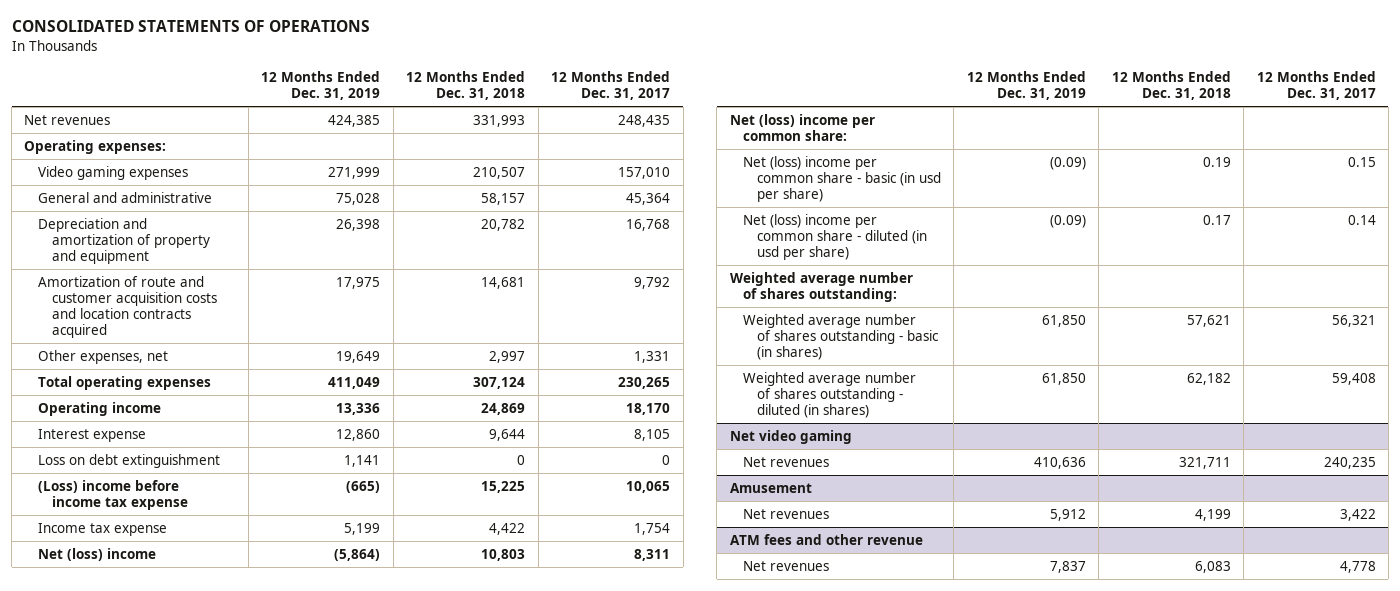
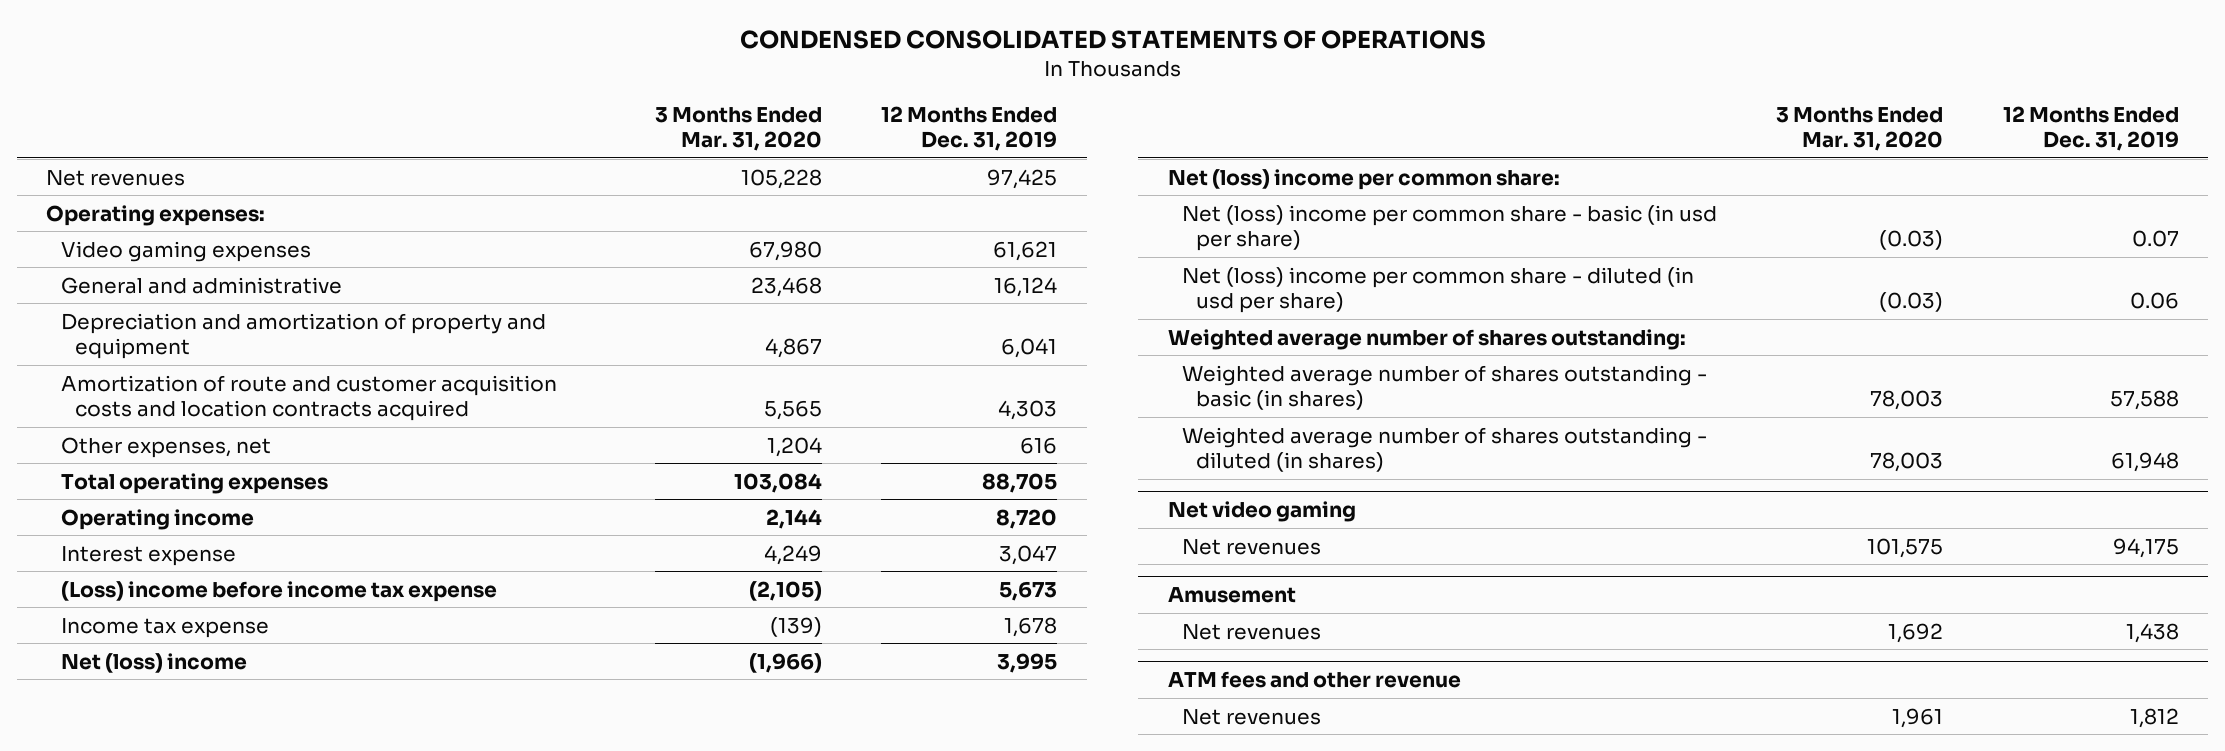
[11,20,370,33] CONSOLIDATED STATEMENTS OF OPERATIONS -> [739,30,1486,50] CONDENSED CONSOLIDATED STATEMENTS OF OPERATIONS
[406,71,526,100] 12 Months Ended Dec. 31, 2018 -> none
[551,71,671,100] 12 Months Ended Dec. 31, 2017 -> none
none -> [655,106,823,152] 3 Months Ended Mar. 31, 2020
[328,114,381,127] 424,385 -> [987,168,1058,189] 97,425
[38,453,221,468] Loss on debt extinguishment -> none
[328,166,381,179] 271,999 -> [993,240,1058,261] 61,621
[336,192,381,205] 75,028 -> [994,276,1058,297] 16,124
[336,218,381,231] 26,398 -> [1001,337,1058,358] 6,041
[336,276,381,289] 17,975 -> [998,399,1058,420] 4,303
[336,350,381,363] 19,649 -> [1020,436,1058,454] 616
[328,376,381,389] 411,049 -> [982,472,1058,493] 88,705
[336,402,381,415] 13,336 -> [996,508,1058,529] 8,720
[336,428,381,441] 12,860 -> [999,544,1058,565] 3,047
[346,480,381,493] (665) -> [999,580,1058,601] 5,673
[344,522,381,535] 5,199 -> [1004,616,1058,637] 1,678
[334,548,381,561] (5,864) -> [997,652,1058,673] 3,995
[1049,156,1086,170] (0.09) -> [2131,229,2179,247] 0.07
[1049,214,1086,228] (0.09) -> [2129,291,2179,309] 0.06
[1041,314,1086,327] 61,850 -> [2109,389,2179,410] 57,588
[1041,372,1086,385] 61,850 -> [2110,451,2179,472] 61,948
[1033,456,1086,469] 410,636 -> [2112,537,2179,558] 94,175
[1049,508,1086,521] 5,912 -> [2125,622,2179,643] 1,438
[1049,560,1086,573] 7,837 -> [2129,707,2179,728] 1,812

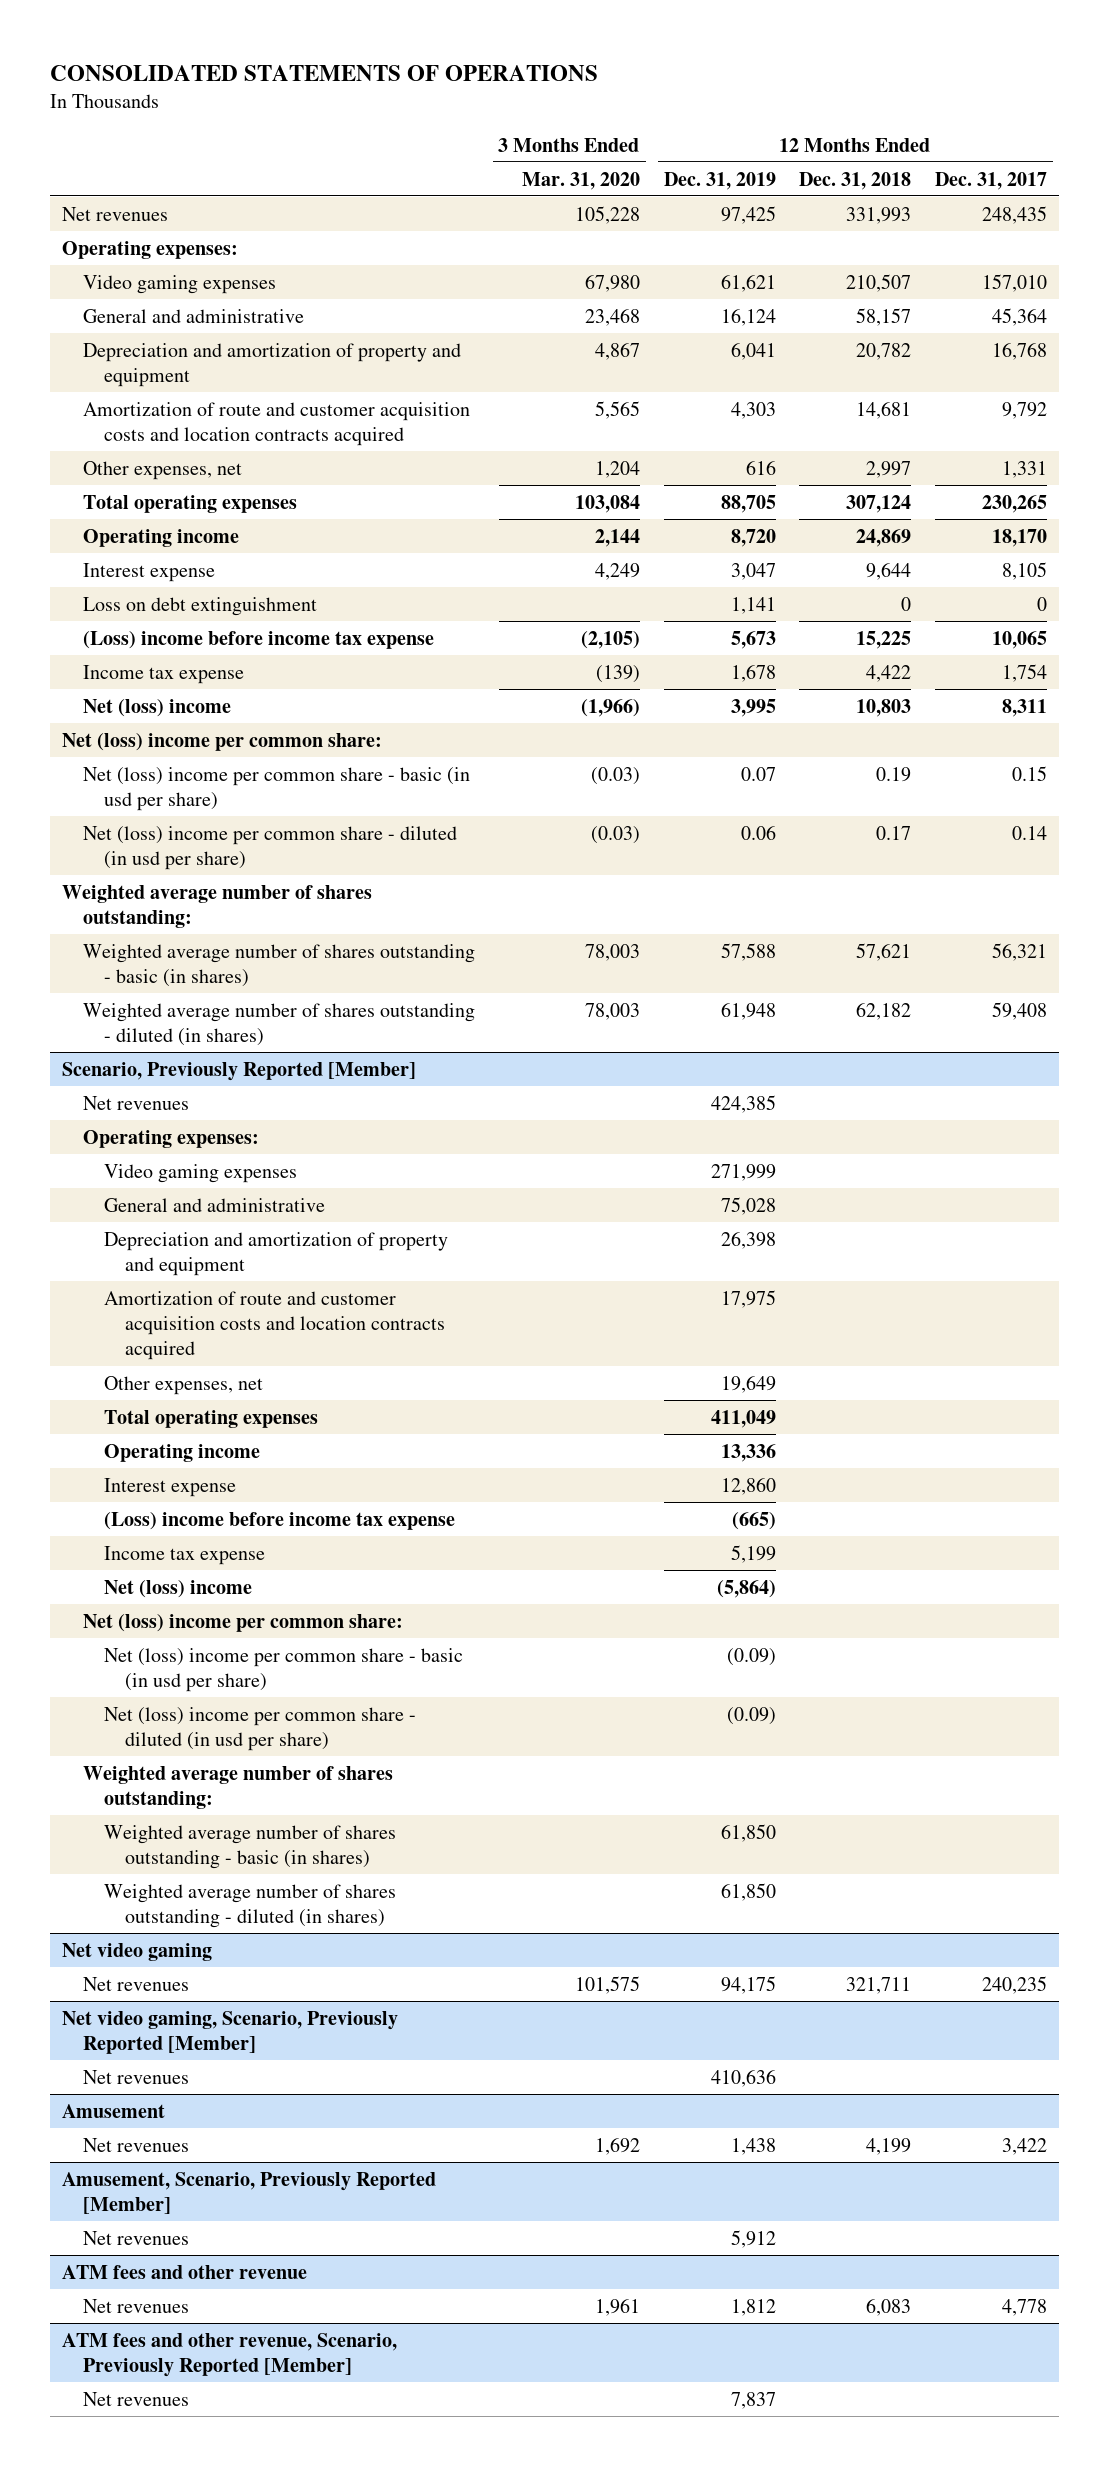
[739,30,1486,50] CONDENSED CONSOLIDATED STATEMENTS OF OPERATIONS -> [50,65,599,82] CONSOLIDATED STATEMENTS OF OPERATIONS
none -> [799,171,912,190] Dec. 31, 2018
none -> [934,171,1047,190] Dec. 31, 2017
none -> [83,596,318,616] Loss on debt extinguishment
none -> [62,1061,417,1081] Scenario, Previously Reported [Member]
none -> [83,1095,190,1110] Net revenues
none -> [83,1129,260,1148] Operating expenses:
none -> [103,1163,297,1183] Video gaming expenses
none -> [103,1197,325,1212] General and administrative
none -> [103,1231,448,1276] Depreciation and amortization of property and equipment
none -> [103,1290,445,1361] Amortization of route and customer acquisition costs and location contracts acquired
none -> [103,1375,263,1395] Other expenses, net
none -> [103,1409,318,1428] Total operating expenses
none -> [103,1443,260,1462] Operating income
none -> [103,1477,236,1497] Interest expense
none -> [103,1511,455,1530] (Loss) income before income tax expense
none -> [103,1545,265,1565] Income tax expense
none -> [103,1579,252,1598] Net (loss) income
none -> [83,1613,404,1632] Net (loss) income per common share:
none -> [103,1647,463,1692] Net (loss) income per common share - basic (in usd per share)
none -> [103,1706,416,1751] Net (loss) income per common share - diluted (in usd per share)
none -> [83,1765,394,1809] Weighted average number of shares outstanding:
none -> [103,1824,396,1869] Weighted average number of shares outstanding - basic (in shares)
none -> [103,1883,396,1928] Weighted average number of shares outstanding - diluted (in shares)
none -> [62,2010,399,2054] Net video gaming, Scenario, Previously Reported [Member]
none -> [83,2069,190,2084] Net revenues
none -> [62,2171,437,2214] Amusement, Scenario, Previously Reported [Member]
none -> [83,2230,190,2245] Net revenues
none -> [62,2332,398,2377] ATM fees and other revenue, Scenario, Previously Reported [Member]
none -> [83,2391,190,2406] Net revenues

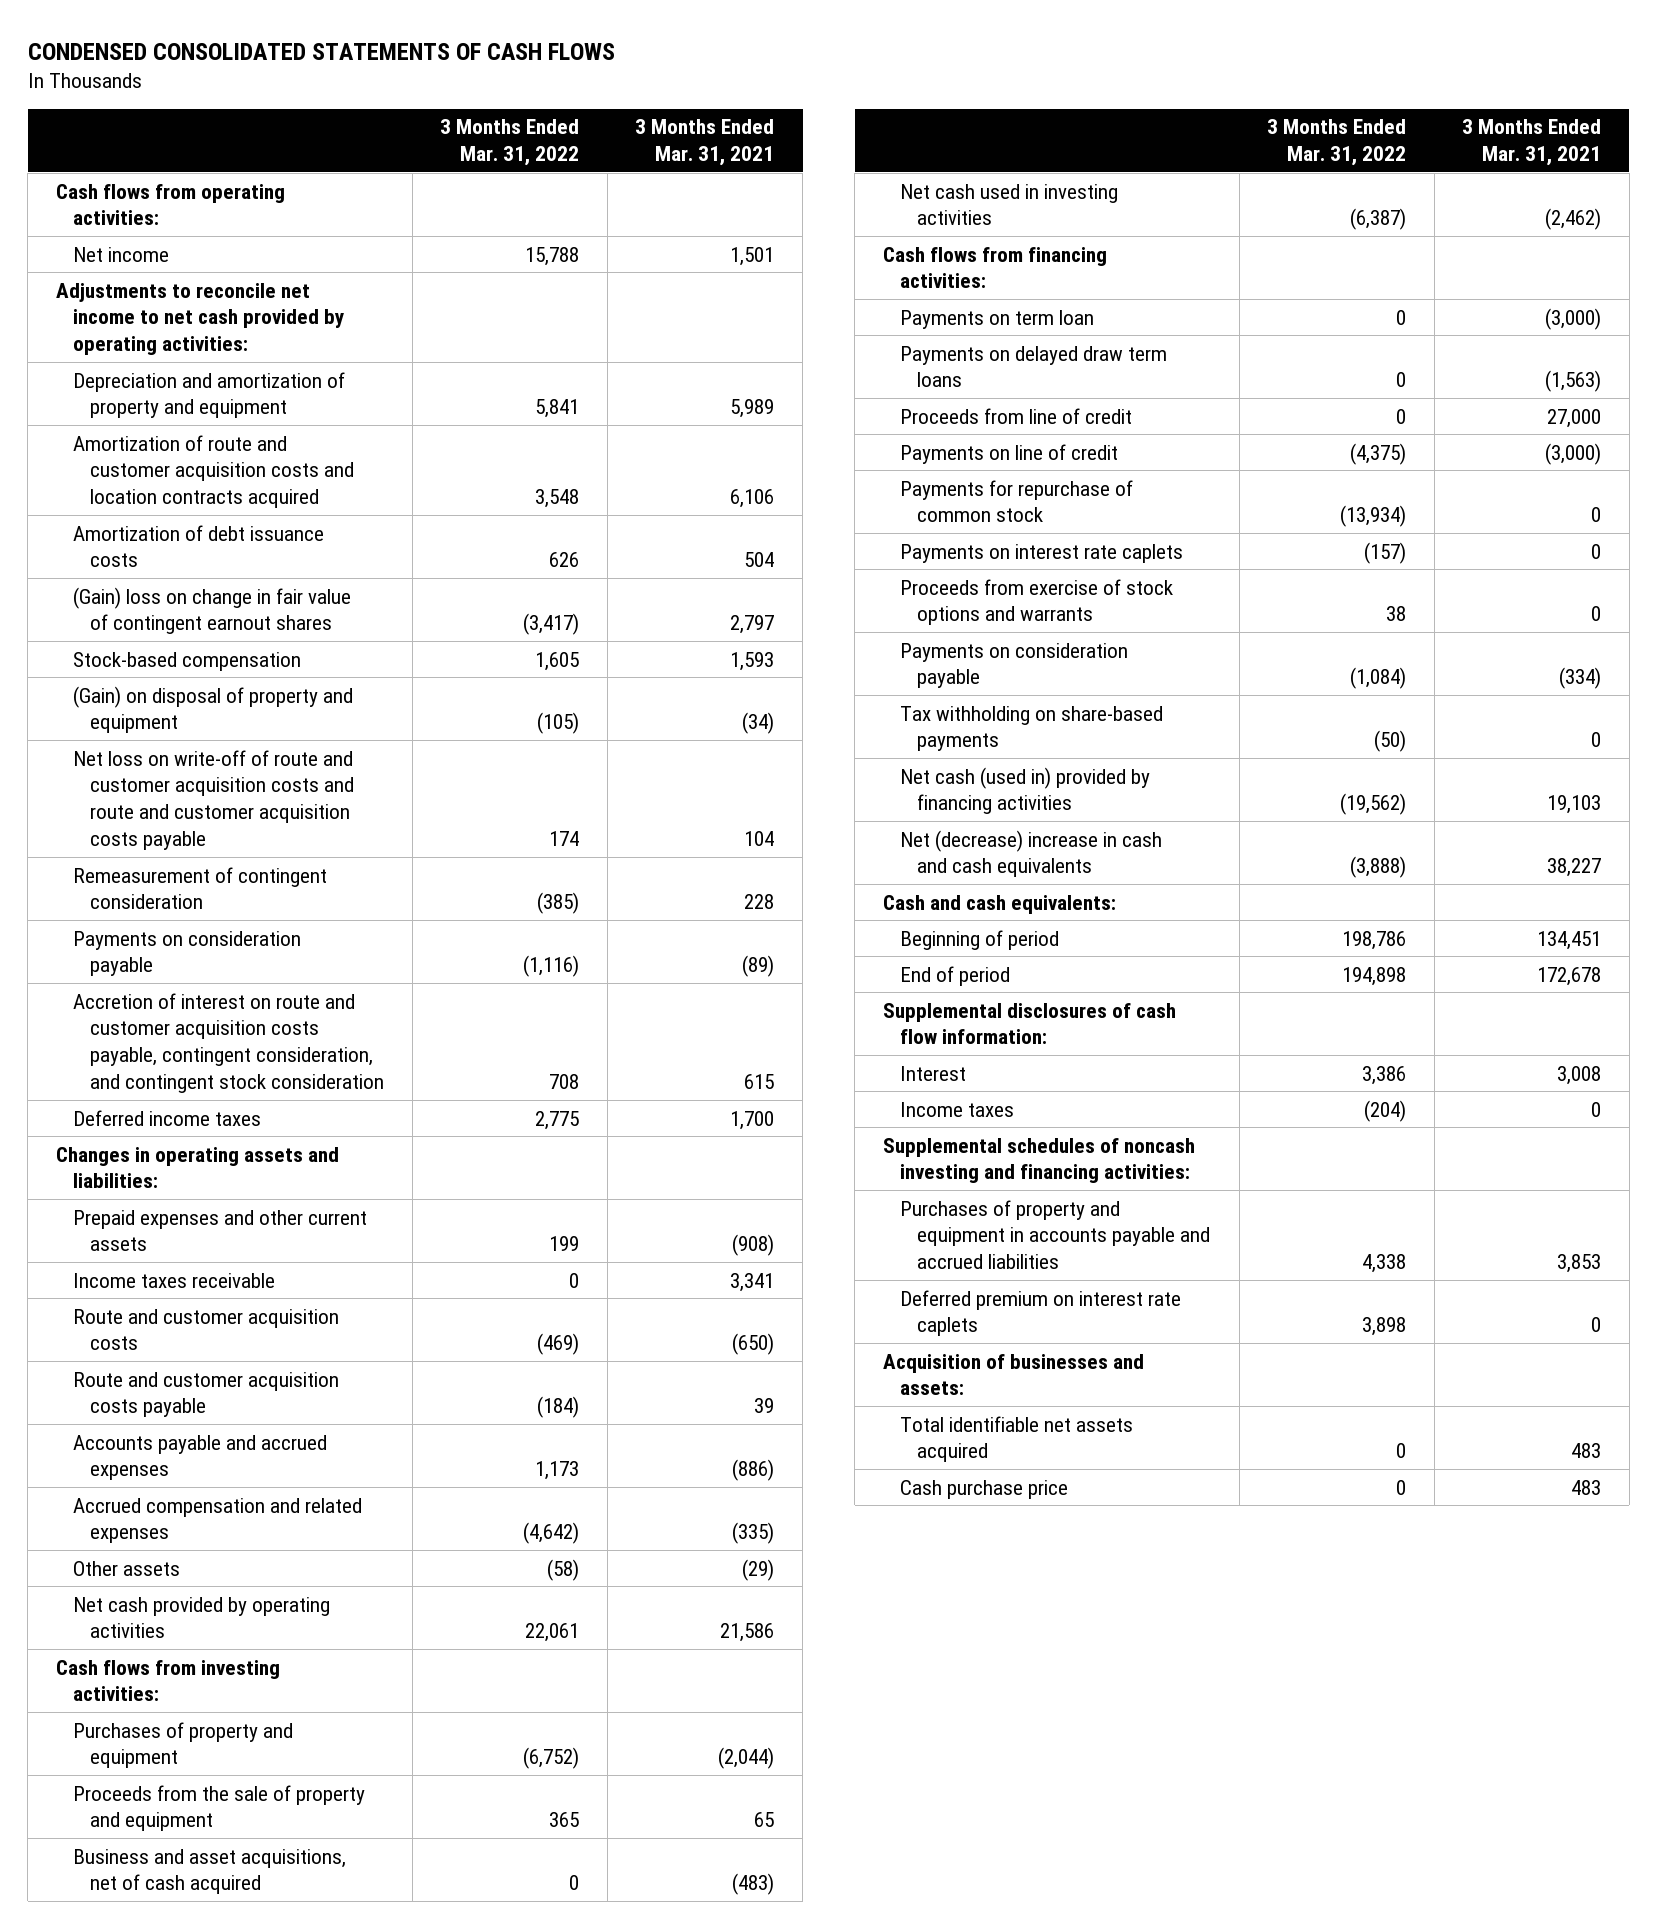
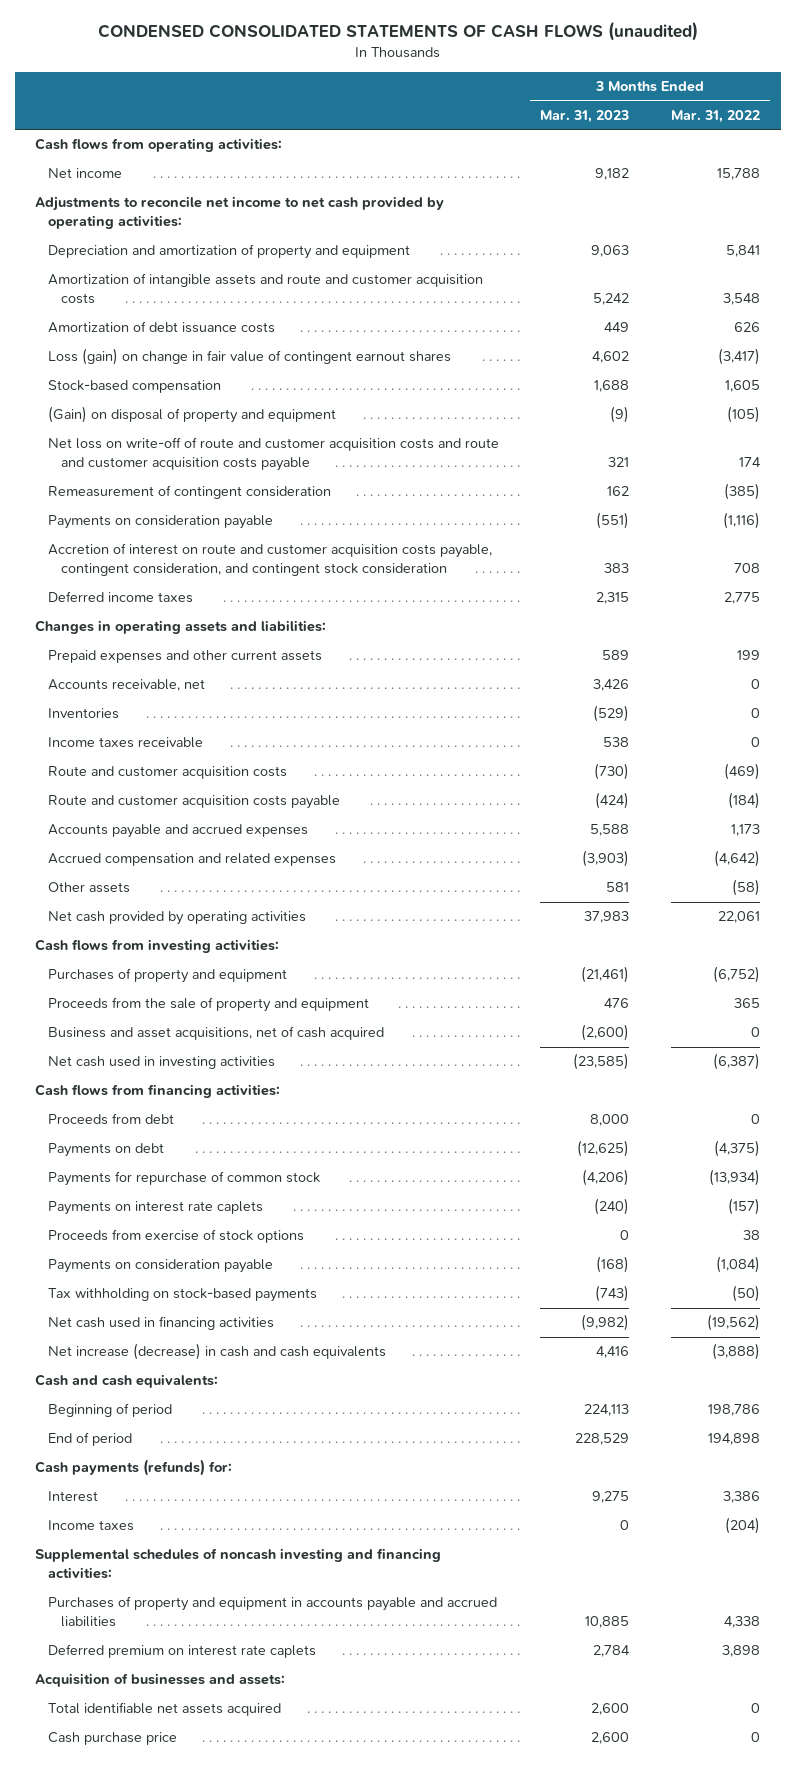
[27,42,615,60] CONDENSED CONSOLIDATED STATEMENTS OF CASH FLOWS -> [97,21,698,42] CONDENSED CONSOLIDATED STATEMENTS OF CASH FLOWS (unaudited)
[635,119,775,167] 3 Months Ended Mar. 31, 2021 -> none
none -> [540,109,630,123] Mar. 31, 2023
[72,434,355,509] Amortization of route and customer acquisition costs and location contracts acquired -> [48,273,484,305] Amortization of intangible assets and route and customer acquisition costs
[72,586,351,635] (Gain) loss on change in fair value of contingent earnout shares -> [48,348,452,366] Loss (gain) on change in fair value of contingent earnout shares
none -> [48,679,206,692] Accounts receivable, net
none -> [48,708,120,720] Inventories
[899,309,1094,329] Payments on term loan -> none
[899,345,1167,388] Payments on delayed draw term loans -> none
[899,407,1132,424] Proceeds from line of credit -> [48,1113,175,1126] Proceeds from debt
[899,443,1118,464] Payments on line of credit -> [48,1143,165,1158] Payments on debt
[899,578,1173,626] Proceeds from exercise of stock options and warrants -> [48,1229,305,1244] Proceeds from exercise of stock options
[899,705,1163,752] Tax withholding on share-based payments -> [48,1288,318,1303] Tax withholding on stock-based payments
[899,766,1150,815] Net cash (used in) provided by financing activities -> [48,1316,275,1331] Net cash used in financing activities
[899,829,1162,878] Net (decrease) increase in cash and cash equivalents -> [48,1343,387,1361] Net increase (decrease) in cash and cash equivalents
[882,1002,1176,1045] Supplemental disclosures of cash flow information: -> none
none -> [35,1459,233,1477] Cash payments (refunds) for:

